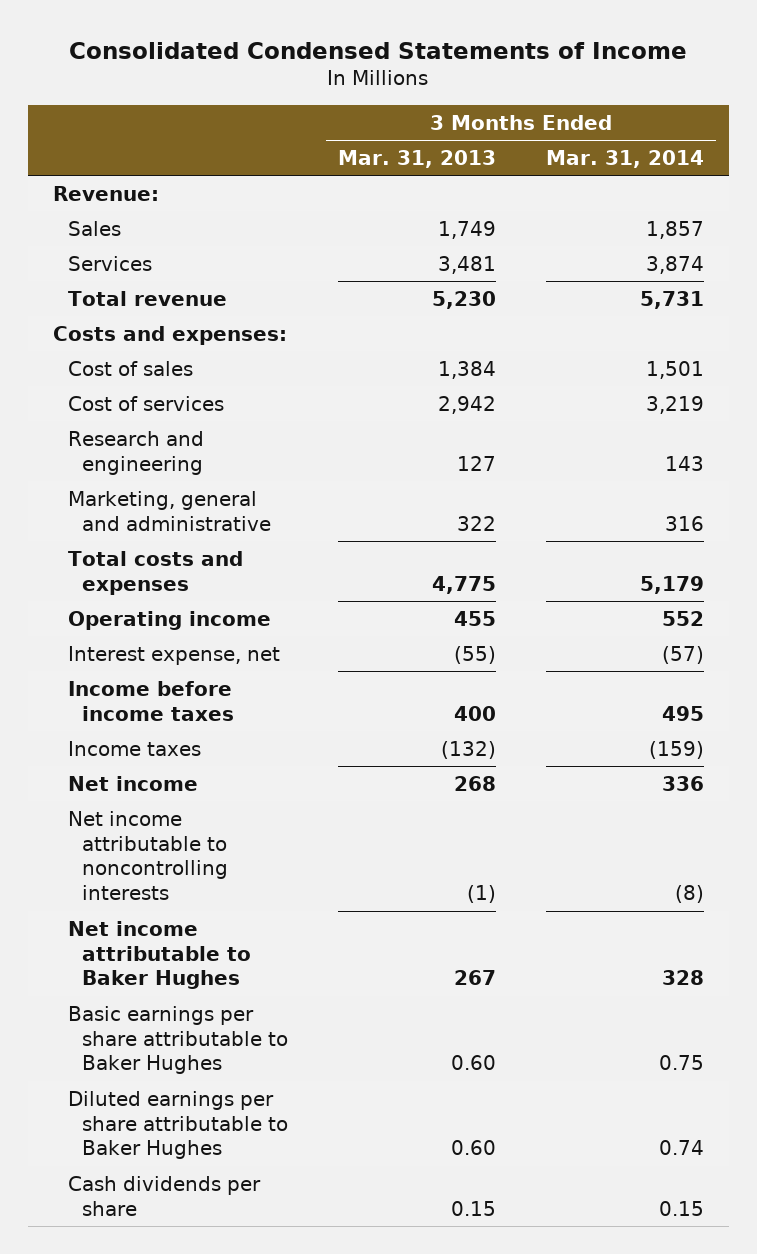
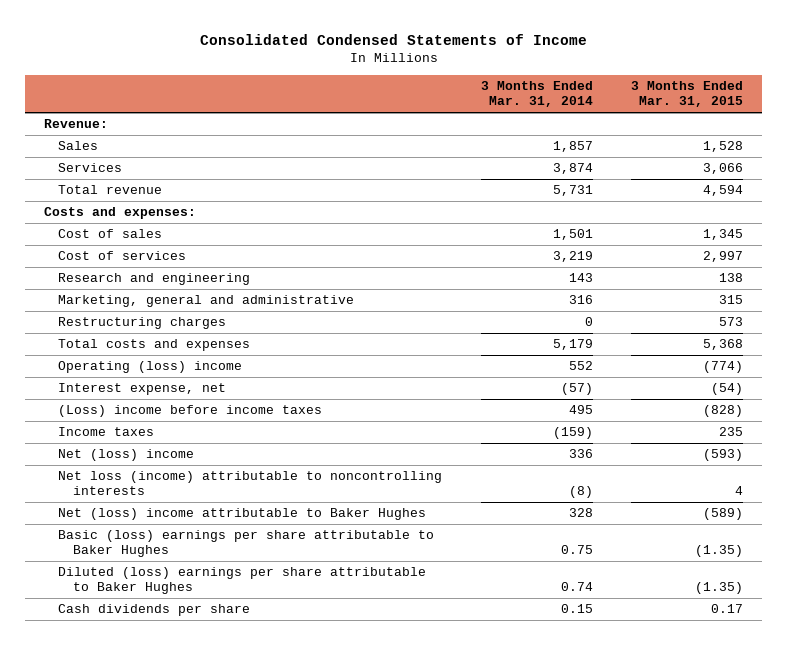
[338,149,497,168] Mar. 31, 2013 -> none
none -> [630,81,743,108] 3 Months Ended Mar. 31, 2015
none -> [58,317,227,330] Restructuring charges
[67,610,271,630] Operating income -> [58,361,243,374] Operating (loss) income
[67,680,235,721] Income before income taxes -> [58,405,323,418] (Loss) income before income taxes
[67,775,198,791] Net income -> [58,449,195,462] Net (loss) income
[67,810,229,901] Net income attributable to noncontrolling interests -> [58,471,443,496] Net loss (income) attributable to noncontrolling interests
[67,920,252,990] Net income attributable to Baker Hughes -> [58,508,427,521] Net (loss) income attributable to Baker Hughes
[67,1005,289,1075] Basic earnings per share attributable to Baker Hughes -> [58,530,435,558] Basic (loss) earnings per share attributable to Baker Hughes
[67,1090,289,1160] Diluted earnings per share attributable to Baker Hughes -> [58,567,427,595] Diluted (loss) earnings per share attributable to Baker Hughes

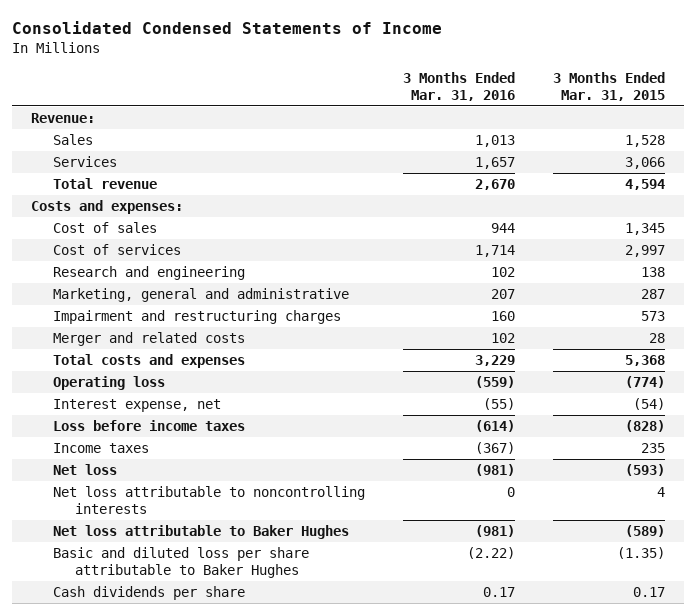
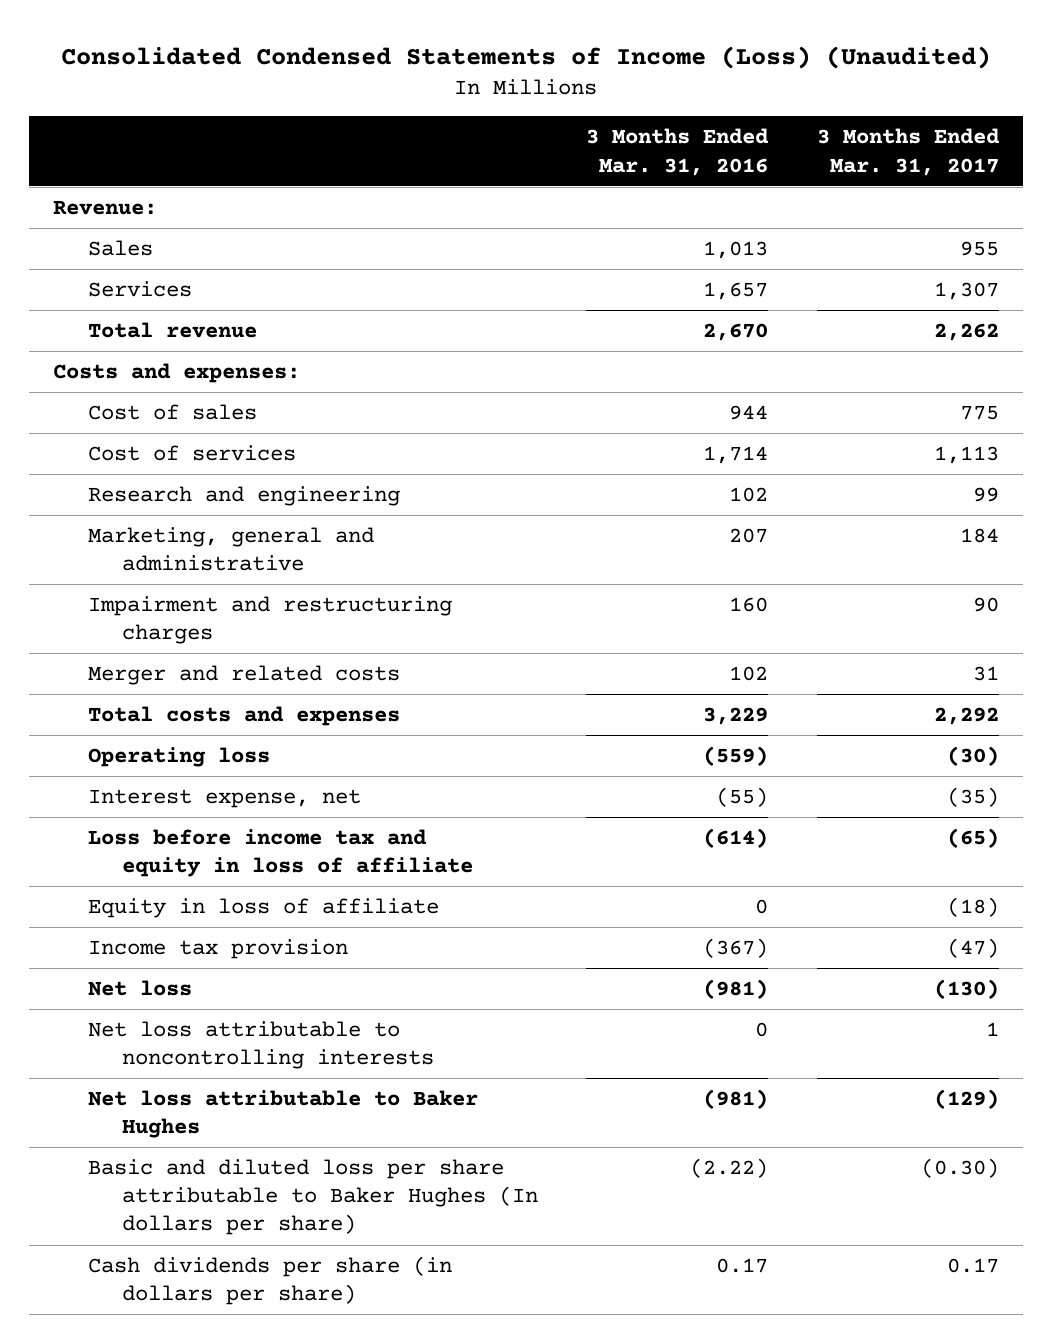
[12,20,443,34] Consolidated Condensed Statements of Income -> [61,45,992,69] Consolidated Condensed Statements of Income (Loss) (Unaudited)
[553,71,666,101] 3 Months Ended Mar. 31, 2015 -> none
none -> [816,128,1000,176] 3 Months Ended Mar. 31, 2017
[53,420,246,432] Loss before income taxes -> [87,829,473,878] Loss before income tax and equity in loss of affiliate
none -> [87,898,439,919] Equity in loss of affiliate
[53,443,150,454] Income taxes -> [87,939,348,960] Income tax provision
[53,547,310,579] Basic and diluted loss per share attributable to Baker Hughes -> [87,1159,538,1236] Basic and diluted loss per share attributable to Baker Hughes (In dollars per share)
[53,586,246,601] Cash dividends per share -> [87,1256,452,1306] Cash dividends per share (in dollars per share)

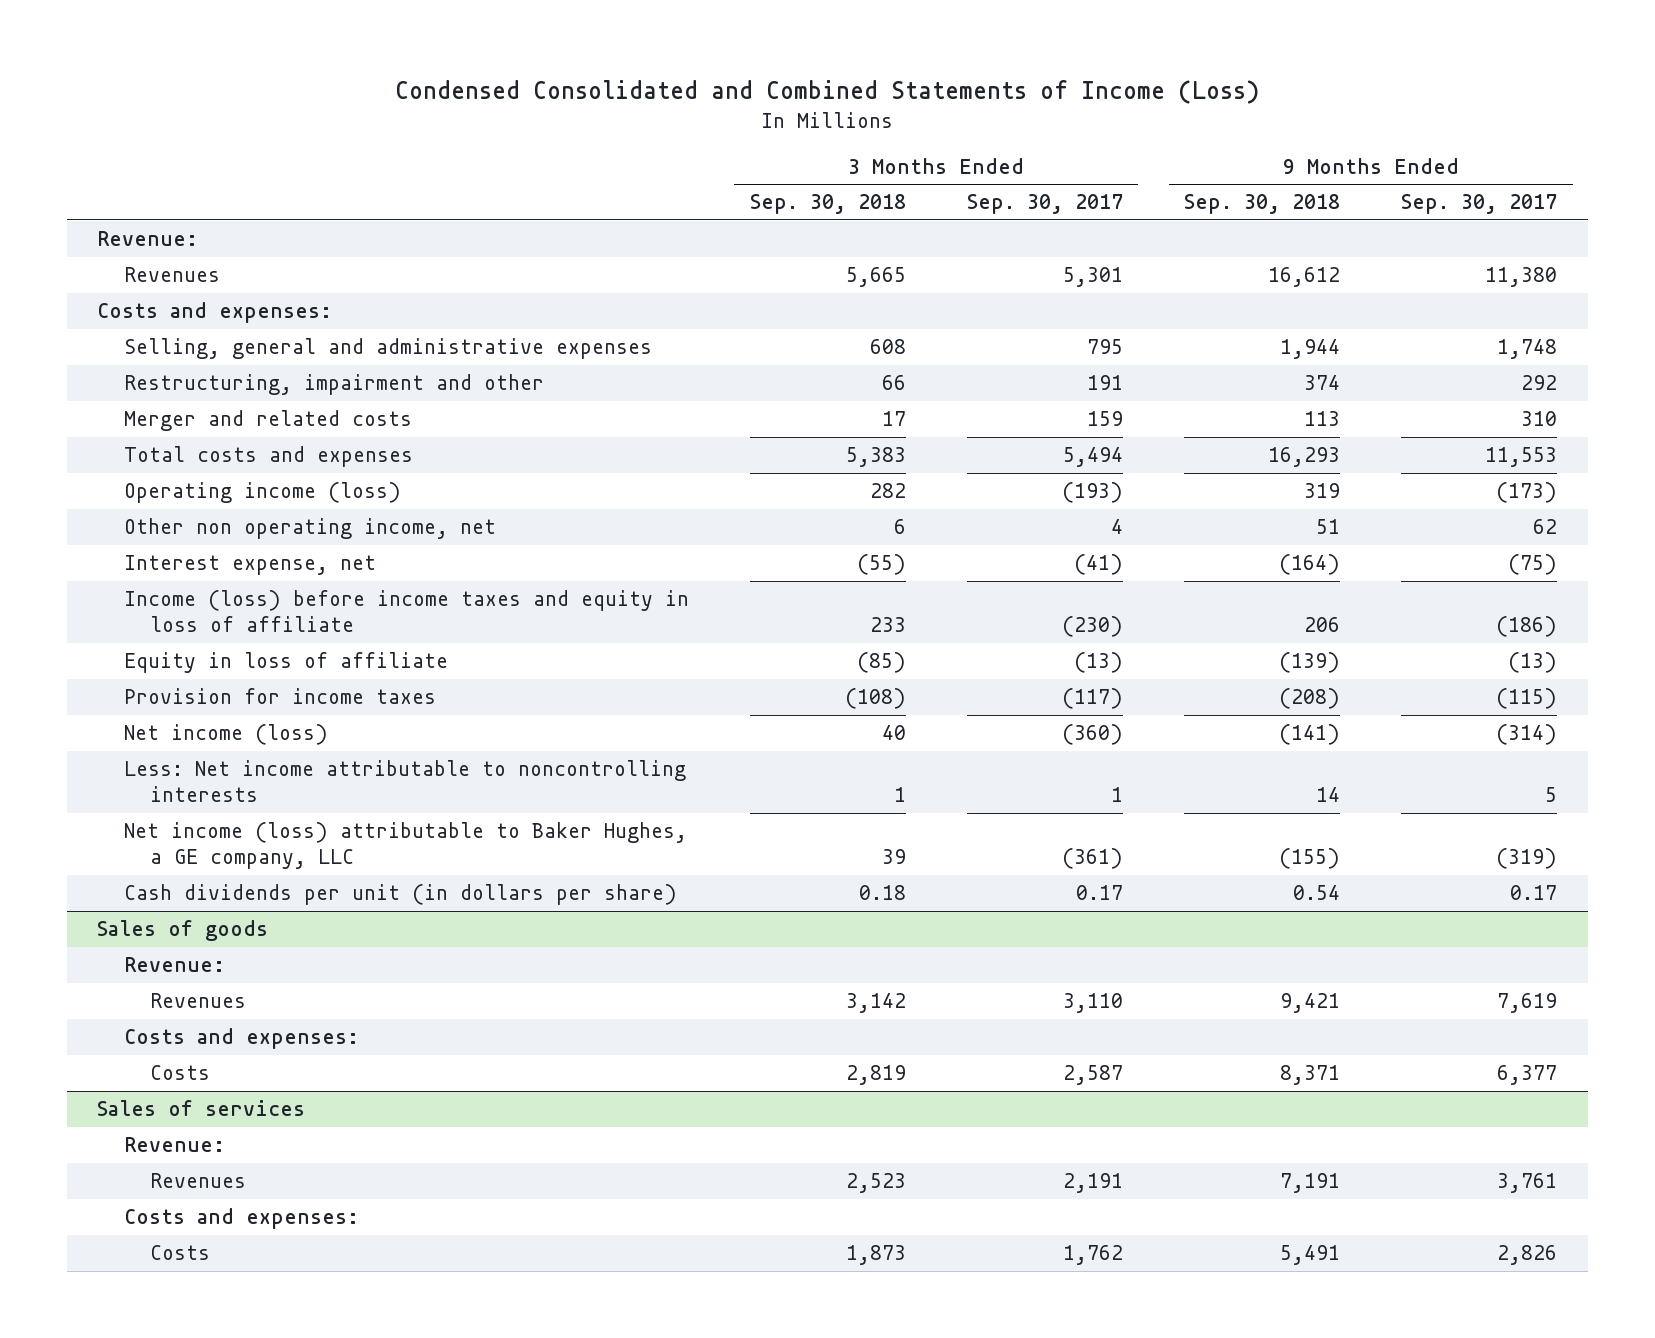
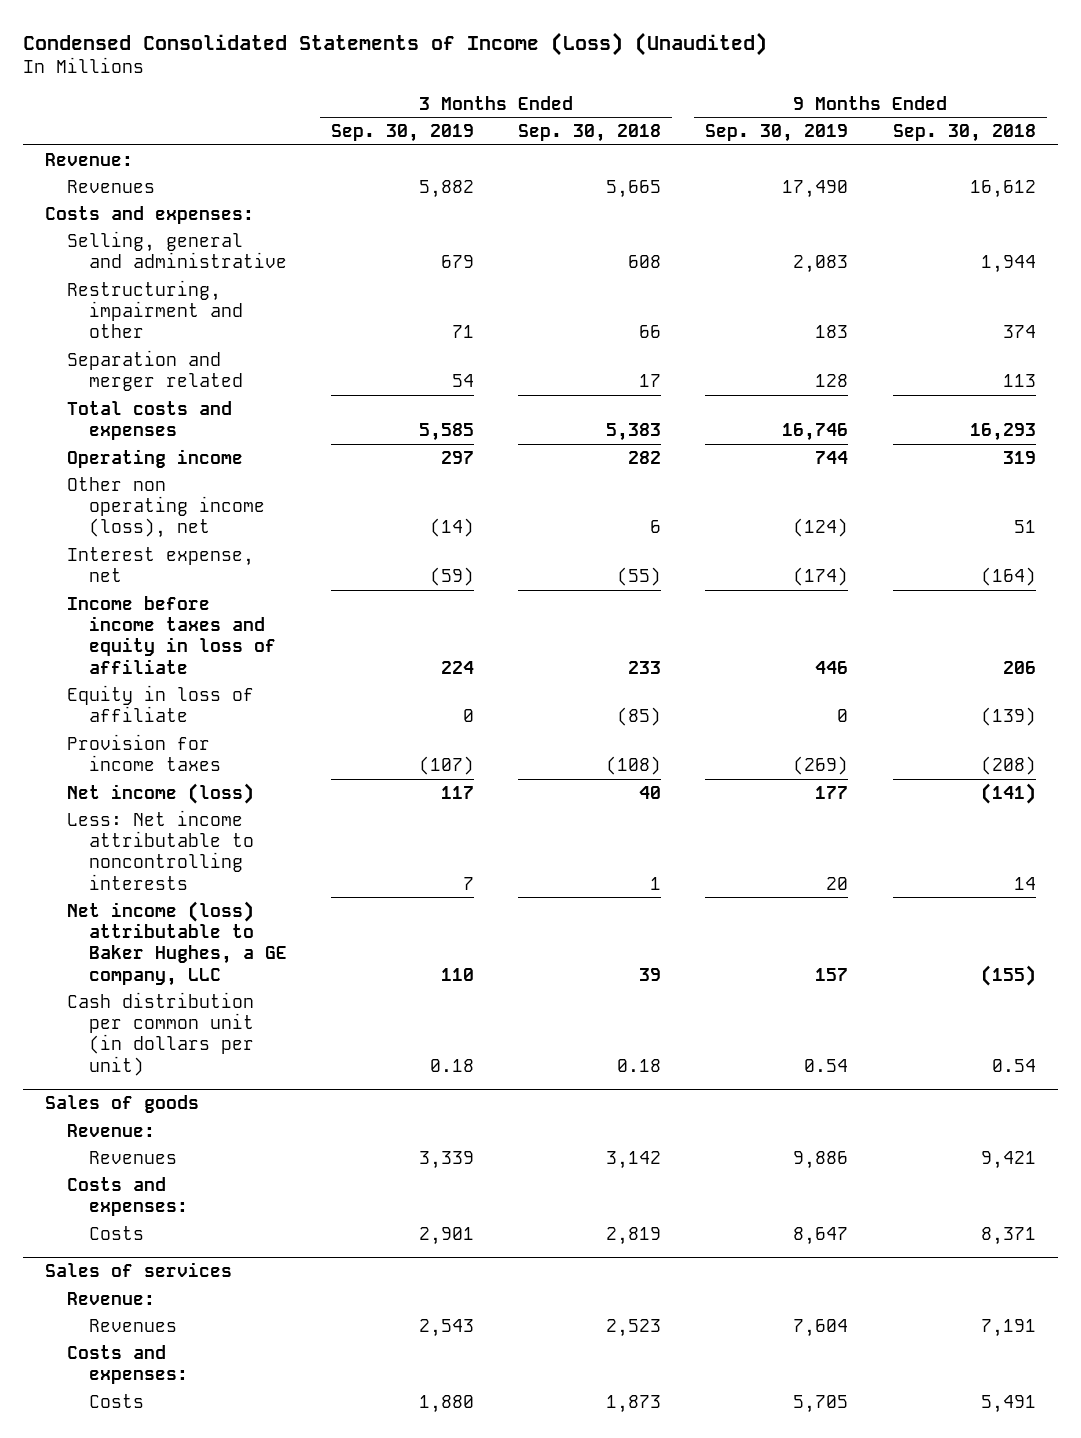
[395,80,1260,105] Condensed Consolidated and Combined Statements of Income (Loss) -> [22,31,767,56] Condensed Consolidated Statements of Income (Loss) (Unaudited)
[967,194,1124,215] Sep. 30, 2017 -> none
[1401,194,1558,215] Sep. 30, 2017 -> none
none -> [330,124,474,143] Sep. 30, 2019
none -> [705,124,849,143] Sep. 30, 2019
[123,338,652,360] Selling, general and administrative expenses -> [66,230,287,269] Selling, general and administrative
[123,410,412,432] Merger and related costs -> [66,349,243,392] Separation and merger related
[123,482,401,504] Operating income (loss) -> [66,448,243,468] Operating income
[123,518,496,540] Other non operating income, net -> [66,476,265,539] Other non operating income (loss), net
[123,590,689,633] Income (loss) before income taxes and equity in loss of affiliate -> [66,595,276,674] Income before income taxes and equity in loss of affiliate
[123,884,677,906] Cash dividends per unit (in dollars per share) -> [66,991,254,1076] Cash distribution per common unit (in dollars per unit)

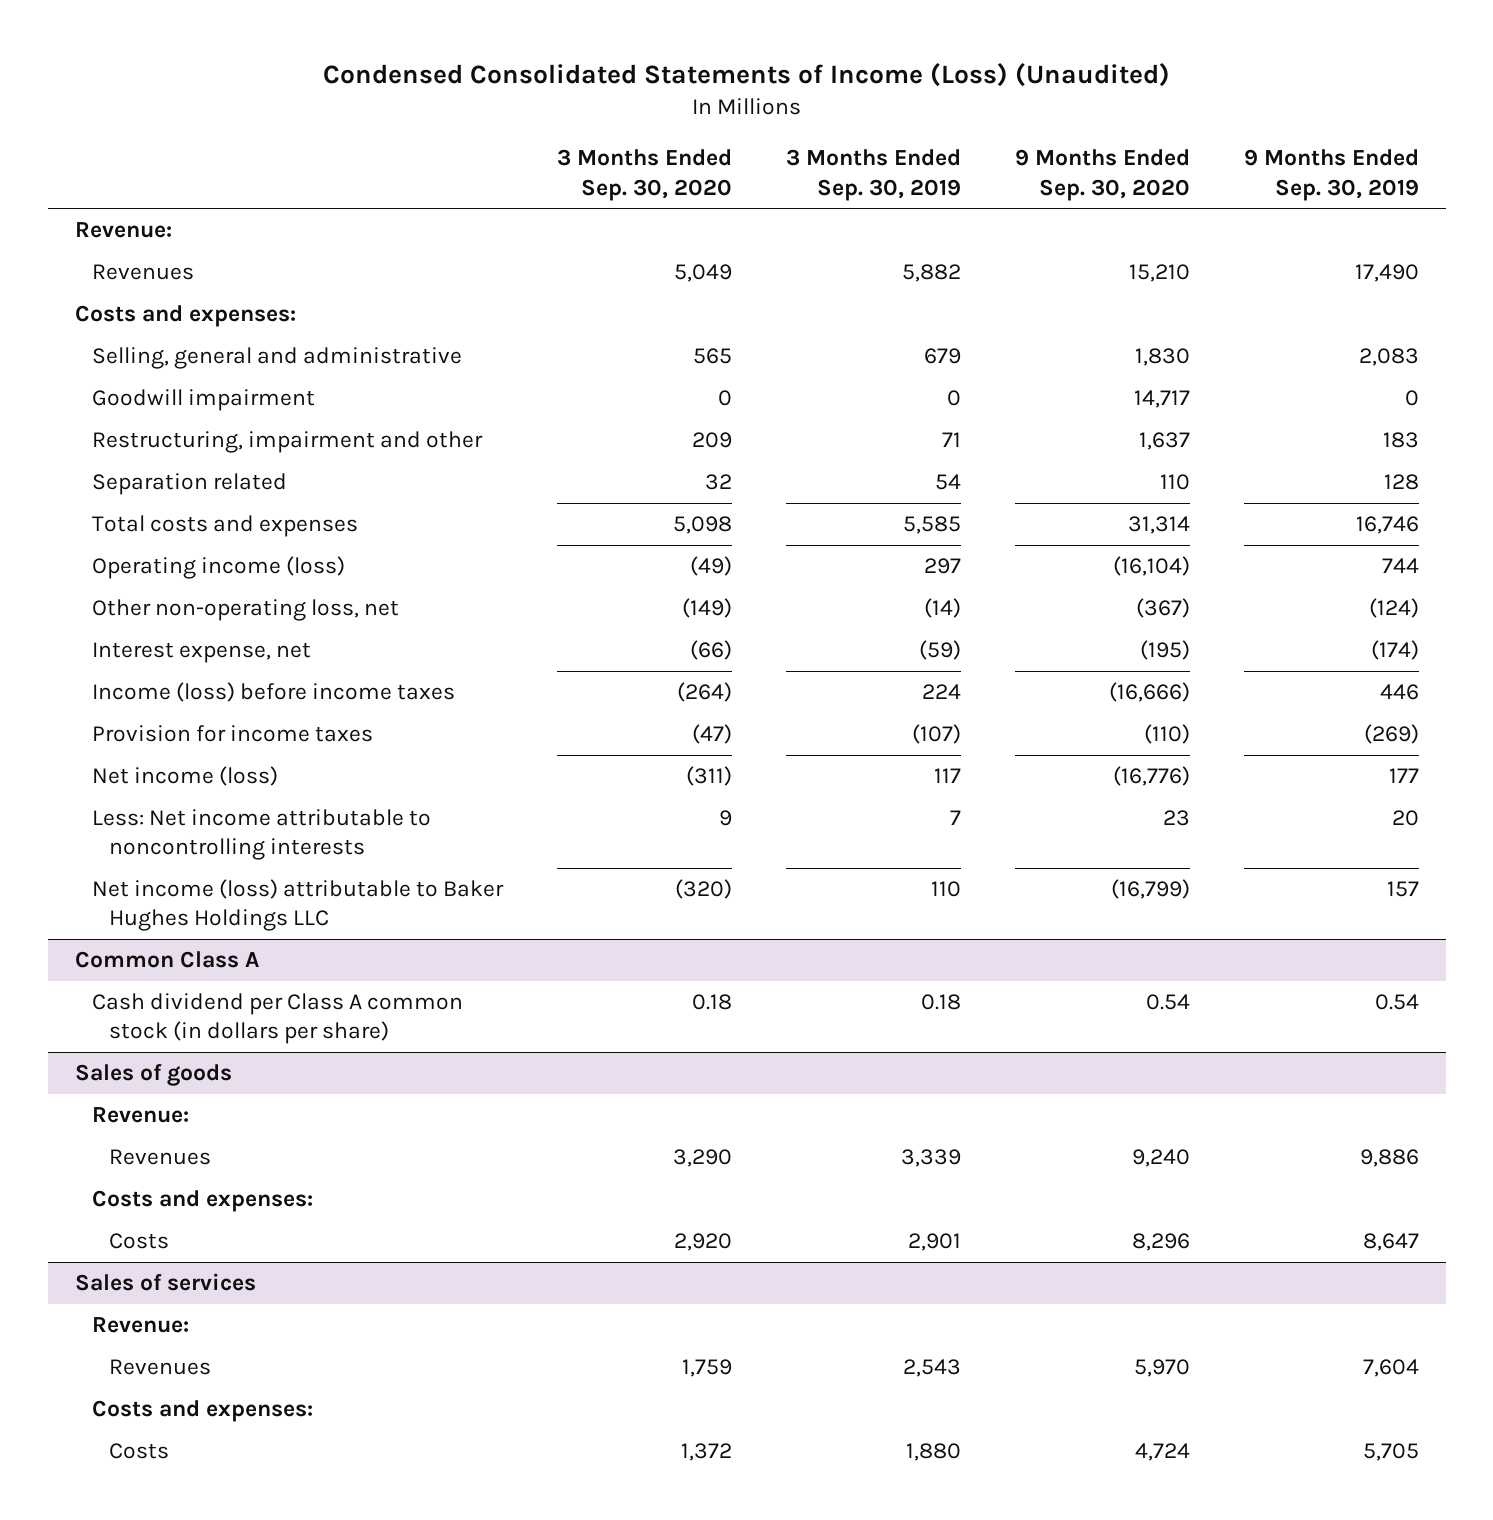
[518,124,662,143] Sep. 30, 2018 -> none
[892,124,1036,143] Sep. 30, 2018 -> none
none -> [556,149,732,201] 3 Months Ended Sep. 30, 2020
none -> [1014,149,1190,201] 9 Months Ended Sep. 30, 2020
none -> [91,389,315,412] Goodwill impairment
[66,349,243,392] Separation and merger related -> [91,473,287,496] Separation related
[66,448,243,468] Operating income -> [91,556,345,580] Operating income (loss)
[66,476,265,539] Other non operating income (loss), net -> [91,599,399,622] Other non-operating loss, net
[66,684,254,723] Equity in loss of affiliate -> none
[66,595,276,674] Income before income taxes and equity in loss of affiliate -> [91,682,455,703] Income (loss) before income taxes
[66,900,287,986] Net income (loss) attributable to Baker Hughes, a GE company, LLC -> [91,879,504,932] Net income (loss) attributable to Baker Hughes Holdings LLC
none -> [74,951,259,969] Common Class A
[66,991,254,1076] Cash distribution per common unit (in dollars per unit) -> [91,993,463,1045] Cash dividend per Class A common stock (in dollars per share)

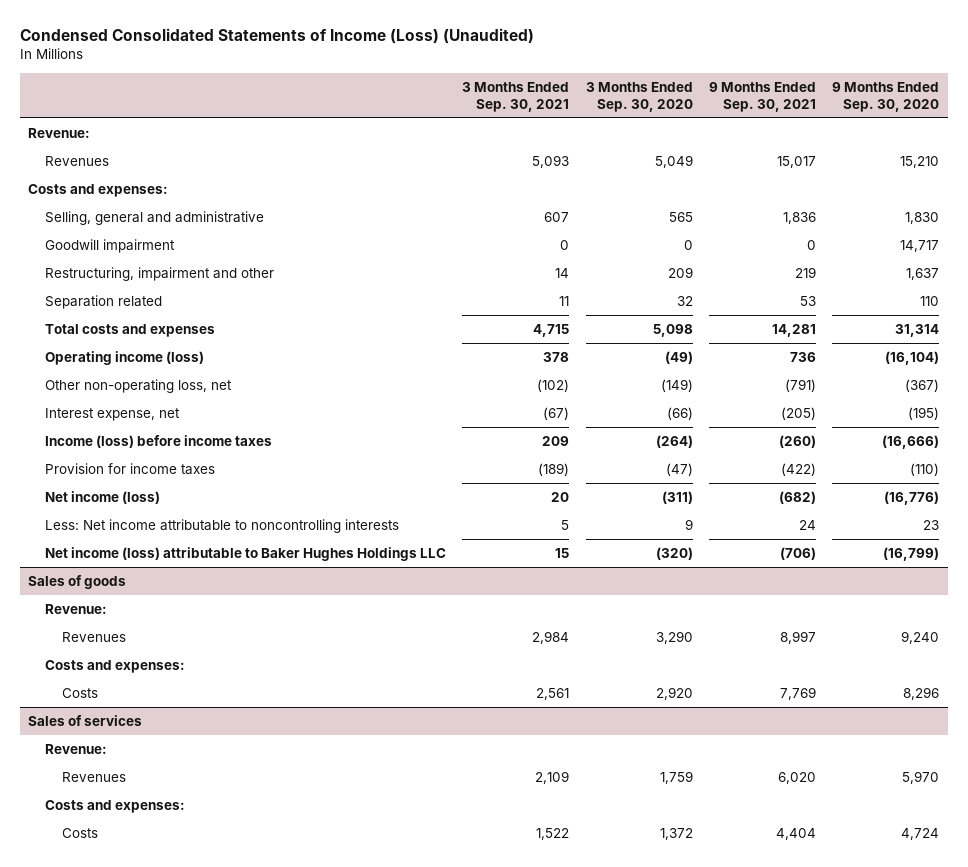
[785,149,961,201] 3 Months Ended Sep. 30, 2019 -> none
[1243,149,1419,201] 9 Months Ended Sep. 30, 2019 -> none
none -> [462,81,570,112] 3 Months Ended Sep. 30, 2021
none -> [709,81,817,112] 9 Months Ended Sep. 30, 2021
[74,951,259,969] Common Class A -> none
[91,993,463,1045] Cash dividend per Class A common stock (in dollars per share) -> none

